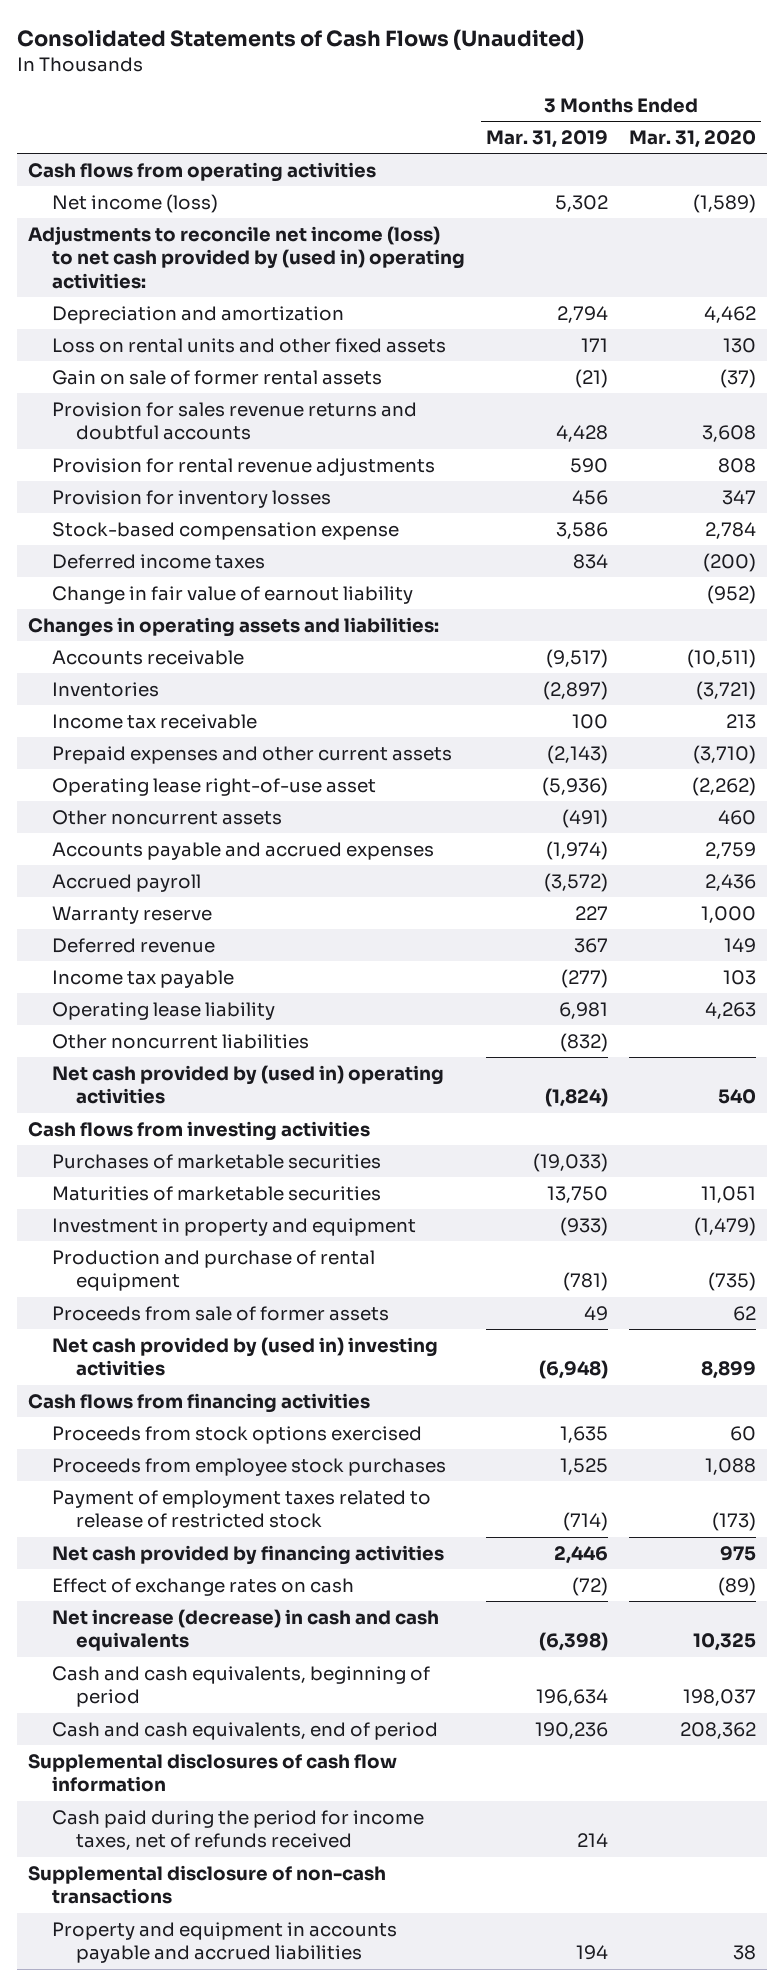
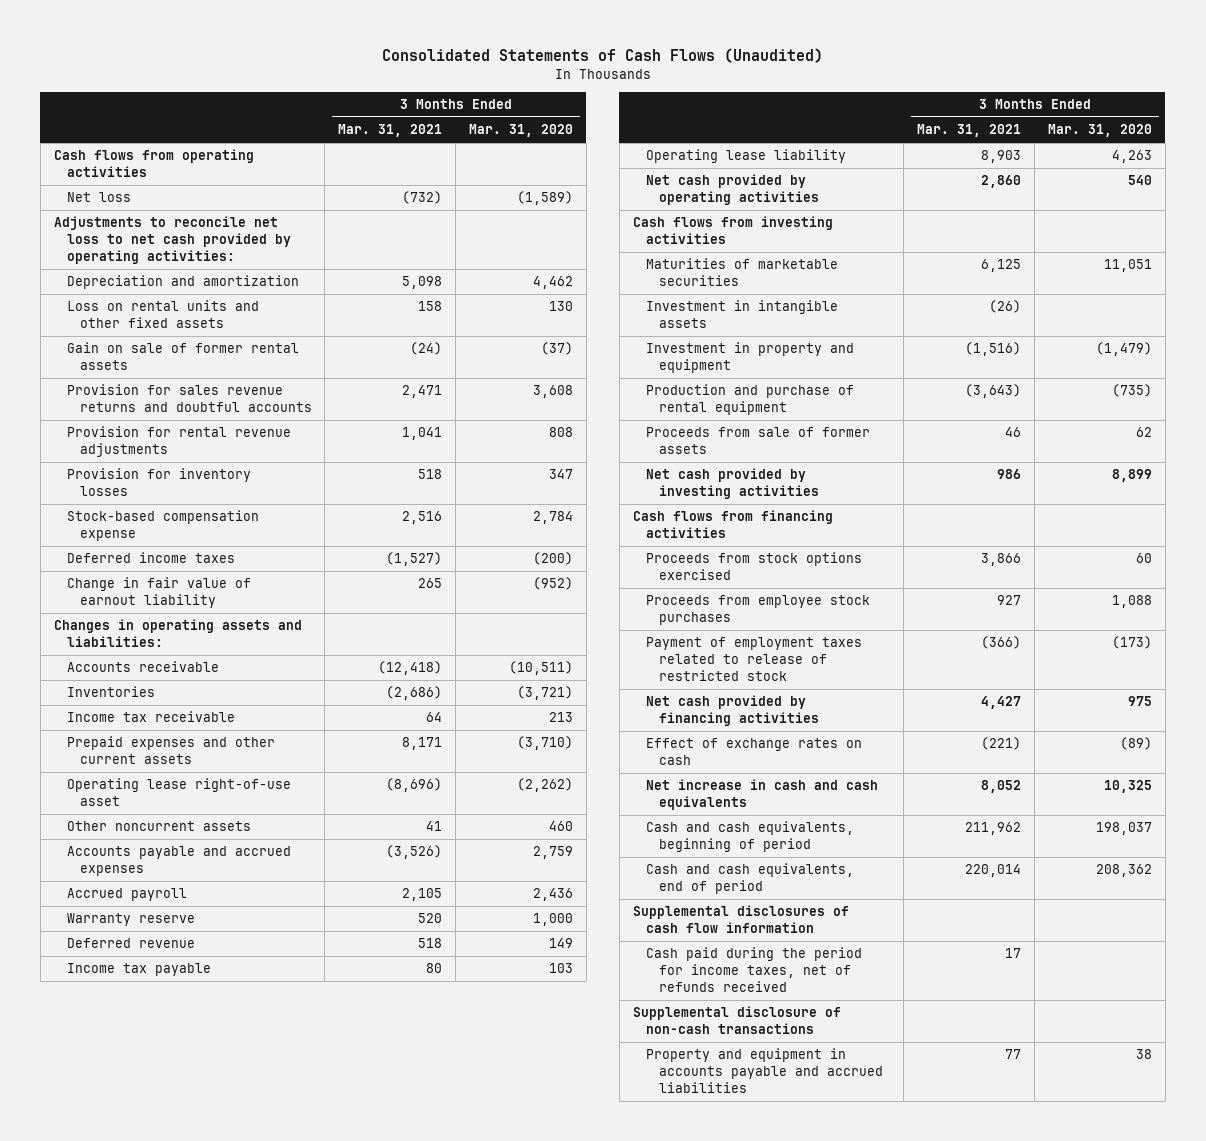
[486,129,609,148] Mar. 31, 2019 -> none
none -> [338,124,443,138] Mar. 31, 2021
[52,193,219,213] Net income (loss) -> [66,192,131,203] Net loss
[27,225,466,289] Adjustments to reconcile net income (loss) to net cash provided by (used in) operating activities: -> [53,216,291,265] Adjustments to reconcile net loss to net cash provided by operating activities:
[52,1033,310,1049] Other noncurrent liabilities -> none
[52,1064,445,1105] Net cash provided by (used in) operating activities -> [645,174,819,206] Net cash provided by operating activities
[52,1153,382,1169] Purchases of marketable securities -> none
none -> [645,300,838,329] Investment in intangible assets
[52,1336,439,1377] Net cash provided by (used in) investing activities -> [645,468,819,500] Net cash provided by investing activities
[52,1608,440,1652] Net increase (decrease) in cash and cash equivalents -> [645,779,878,811] Net increase in cash and cash equivalents

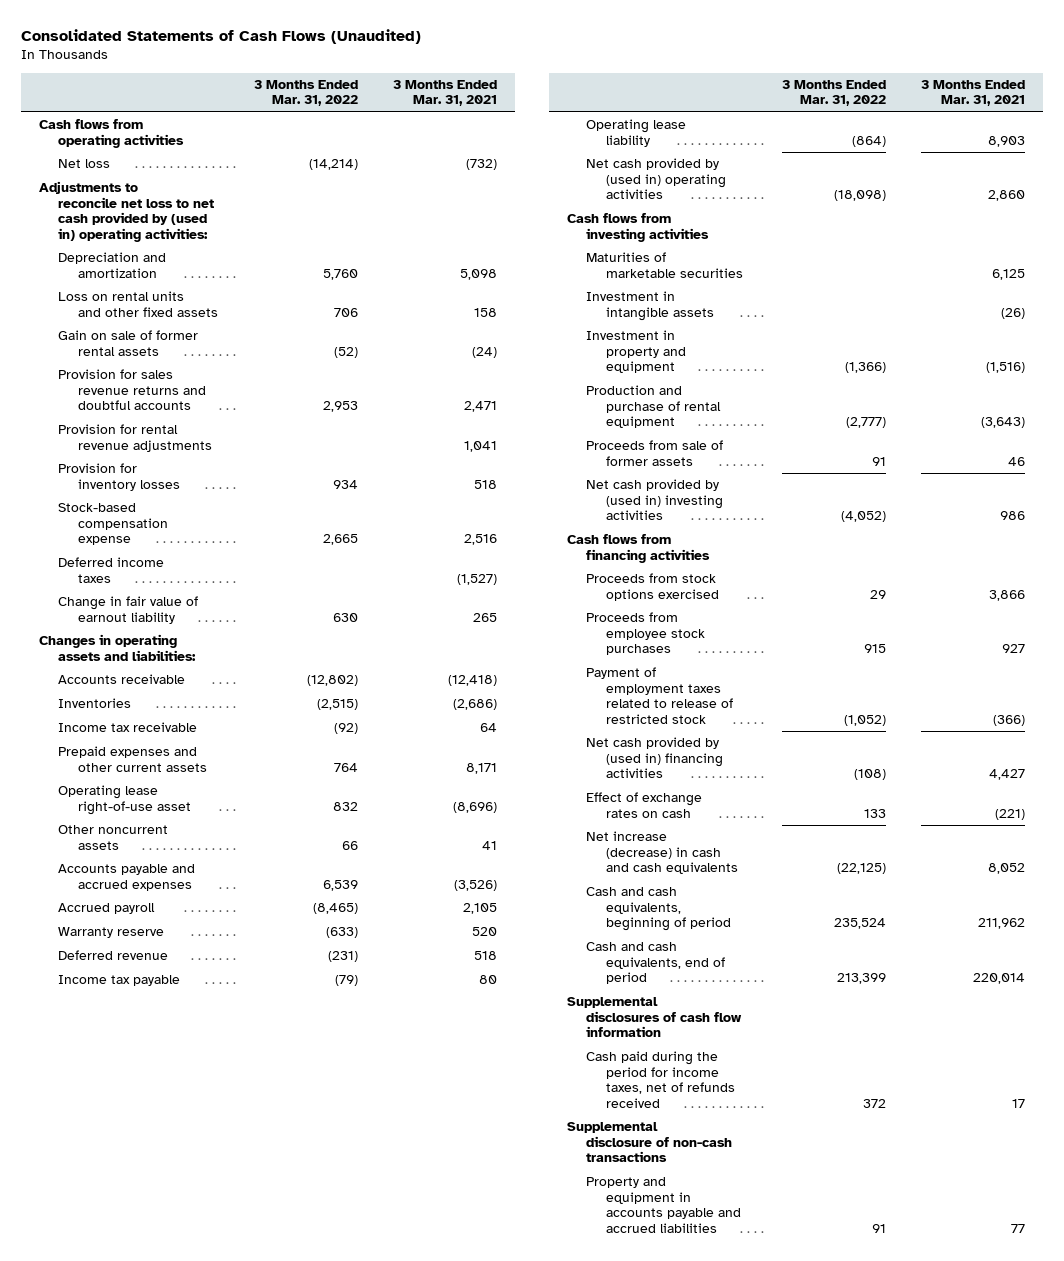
[468,124,573,138] Mar. 31, 2020 -> none
none -> [253,79,358,107] 3 Months Ended Mar. 31, 2022
[53,216,291,265] Adjustments to reconcile net loss to net cash provided by operating activities: -> [38,181,215,243] Adjustments to reconcile net loss to net cash provided by (used in) operating activities:
[645,174,819,206] Net cash provided by operating activities -> [586,158,726,200] Net cash provided by (used in) operating activities
[645,468,819,500] Net cash provided by investing activities -> [586,479,723,521] Net cash provided by (used in) investing activities
[645,695,819,727] Net cash provided by financing activities -> [586,737,723,779] Net cash provided by (used in) financing activities
[645,779,878,811] Net increase in cash and cash equivalents -> [586,831,738,875] Net increase (decrease) in cash and cash equivalents

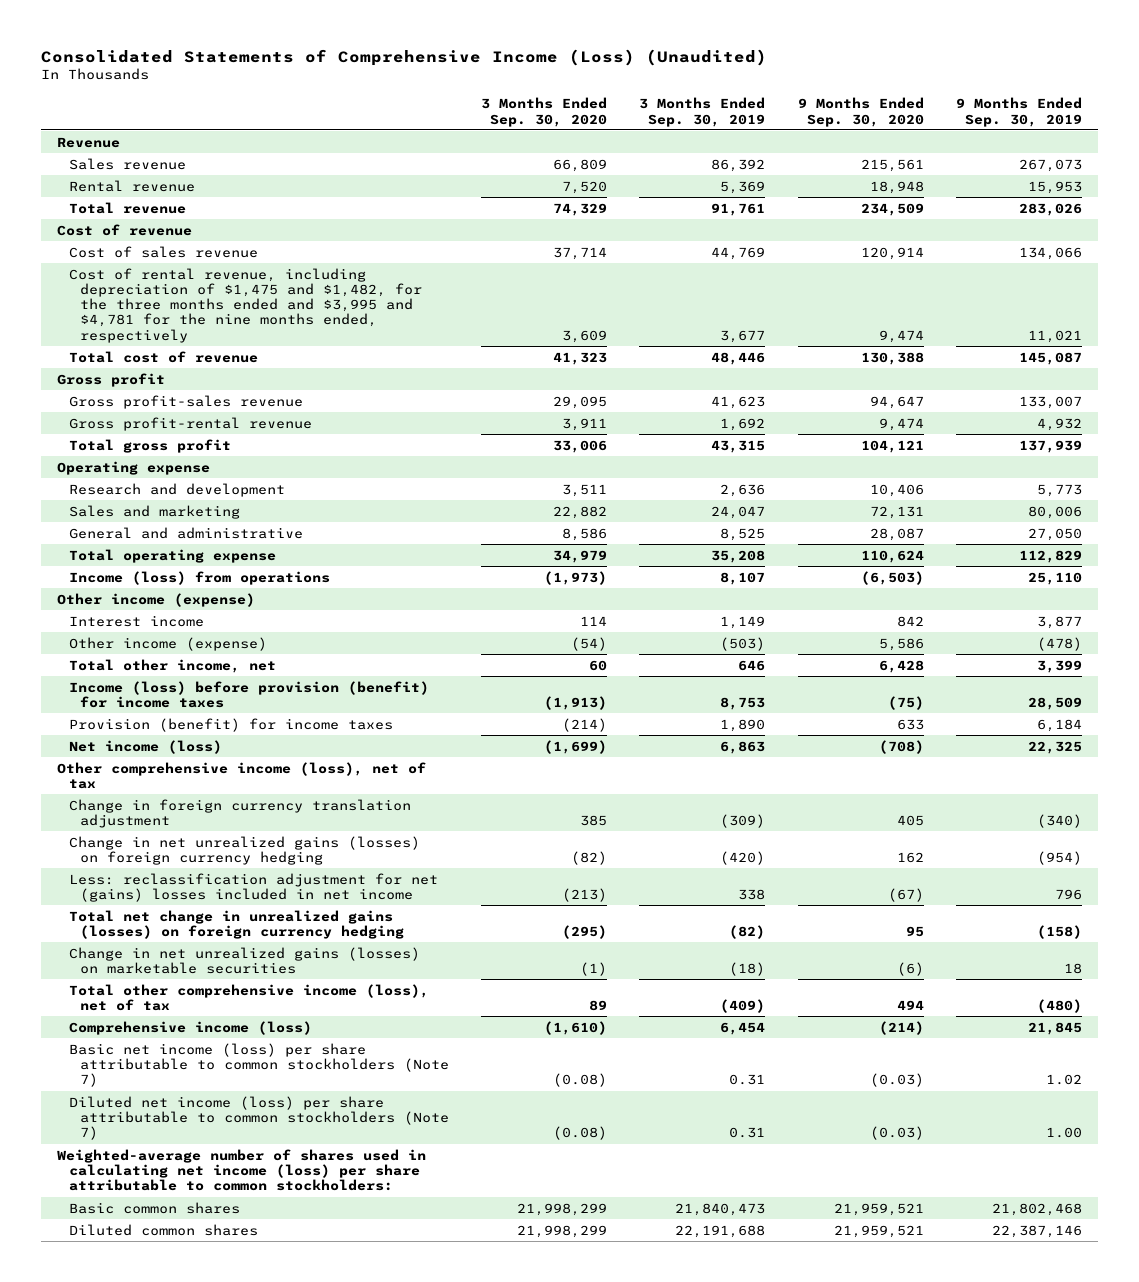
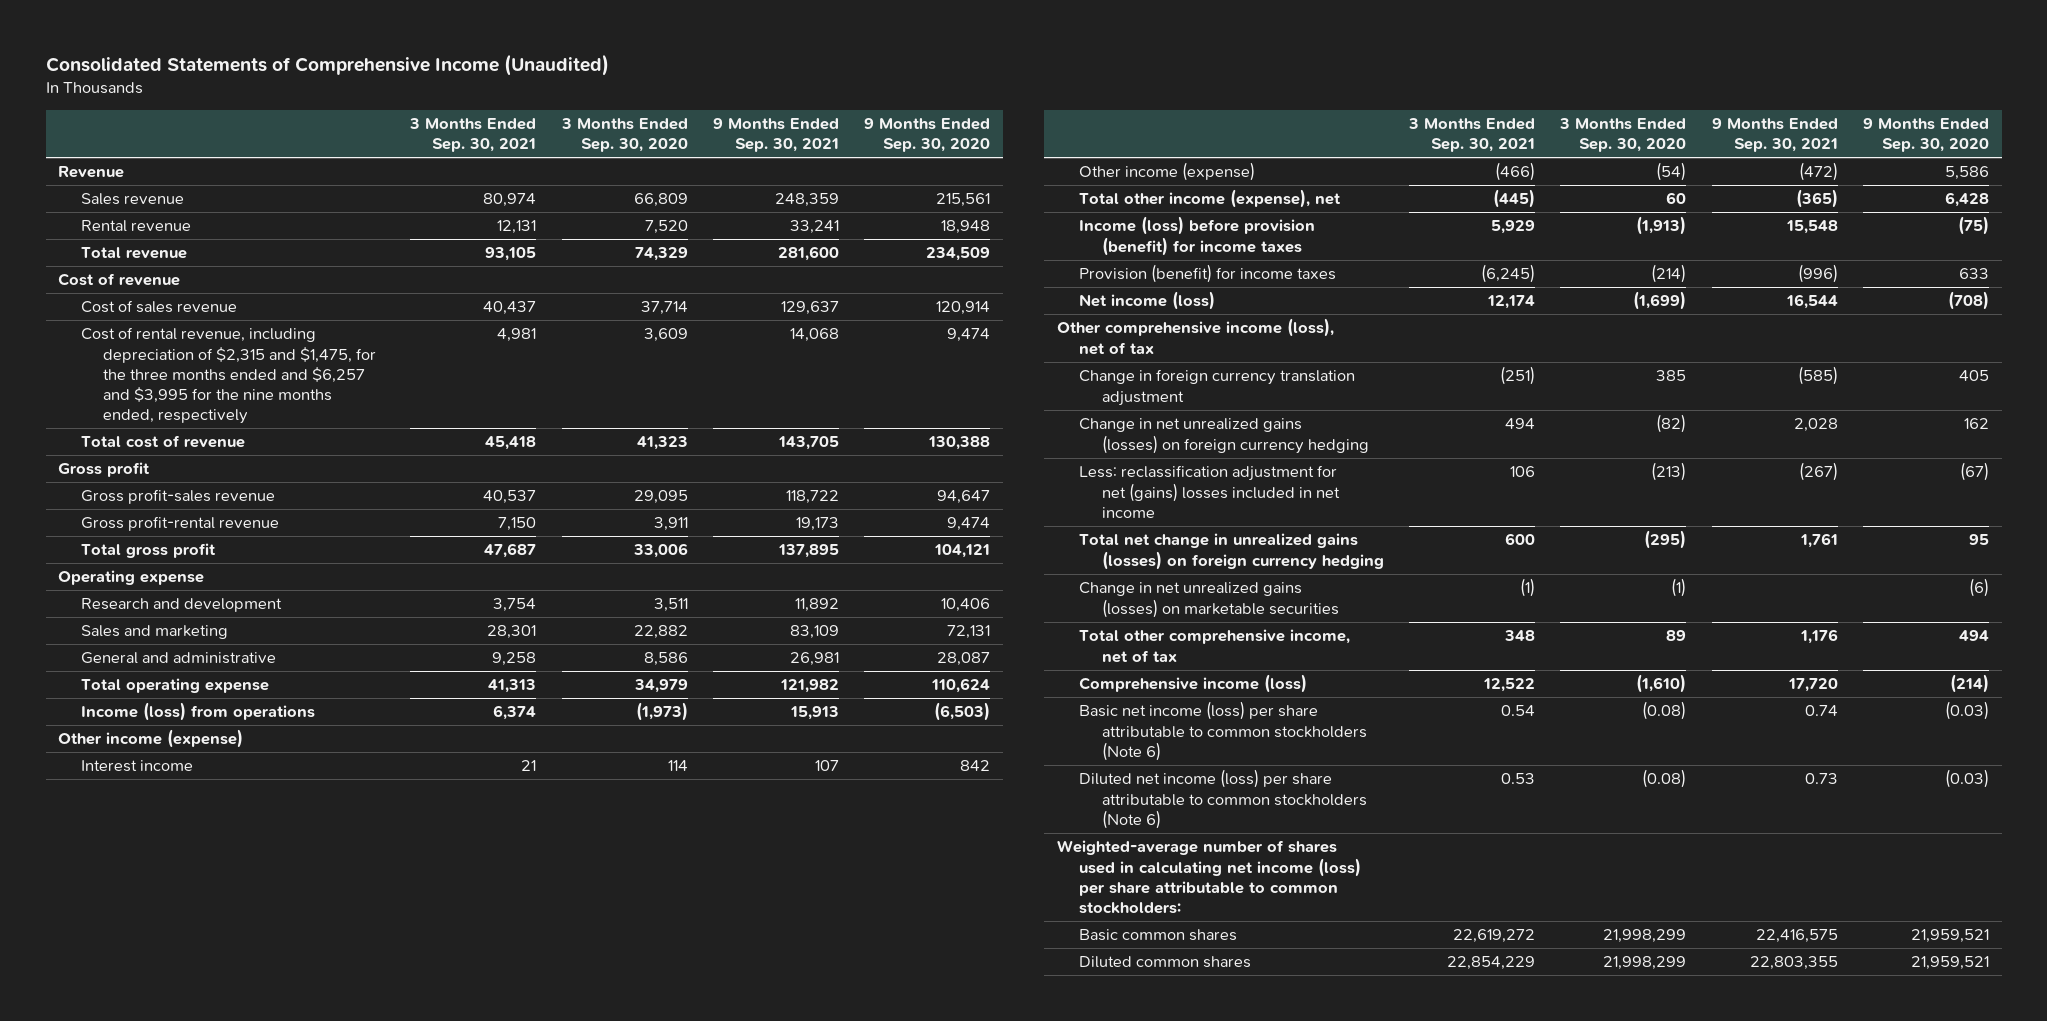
[40,48,767,66] Consolidated Statements of Comprehensive Income (Loss) (Unaudited) -> [45,54,609,77] Consolidated Statements of Comprehensive Income (Unaudited)
[639,97,766,127] 3 Months Ended Sep. 30, 2019 -> none
[955,97,1082,127] 9 Months Ended Sep. 30, 2019 -> none
none -> [409,118,537,153] 3 Months Ended Sep. 30, 2021
none -> [713,118,840,153] 9 Months Ended Sep. 30, 2021
[68,267,423,343] Cost of rental revenue, including depreciation of $1,475 and $1,482, for the three months ended and $3,995 and $4,781 for the nine months ended, respectively -> [80,327,377,425] Cost of rental revenue, including depreciation of $2,315 and $1,475, for the three months ended and $6,257 and $3,995 for the nine months ended, respectively
[68,658,276,673] Total other income, net -> [1079,189,1342,209] Total other income (expense), net
[68,983,429,1011] Total other comprehensive income (loss), net of tax -> [1079,629,1351,663] Total other comprehensive income, net of tax
[68,1042,450,1088] Basic net income (loss) per share attributable to common stockholders (Note 7) -> [1079,701,1367,761] Basic net income (loss) per share attributable to common stockholders (Note 6)
[68,1095,450,1141] Diluted net income (loss) per share attributable to common stockholders (Note 7) -> [1079,769,1367,829] Diluted net income (loss) per share attributable to common stockholders (Note 6)

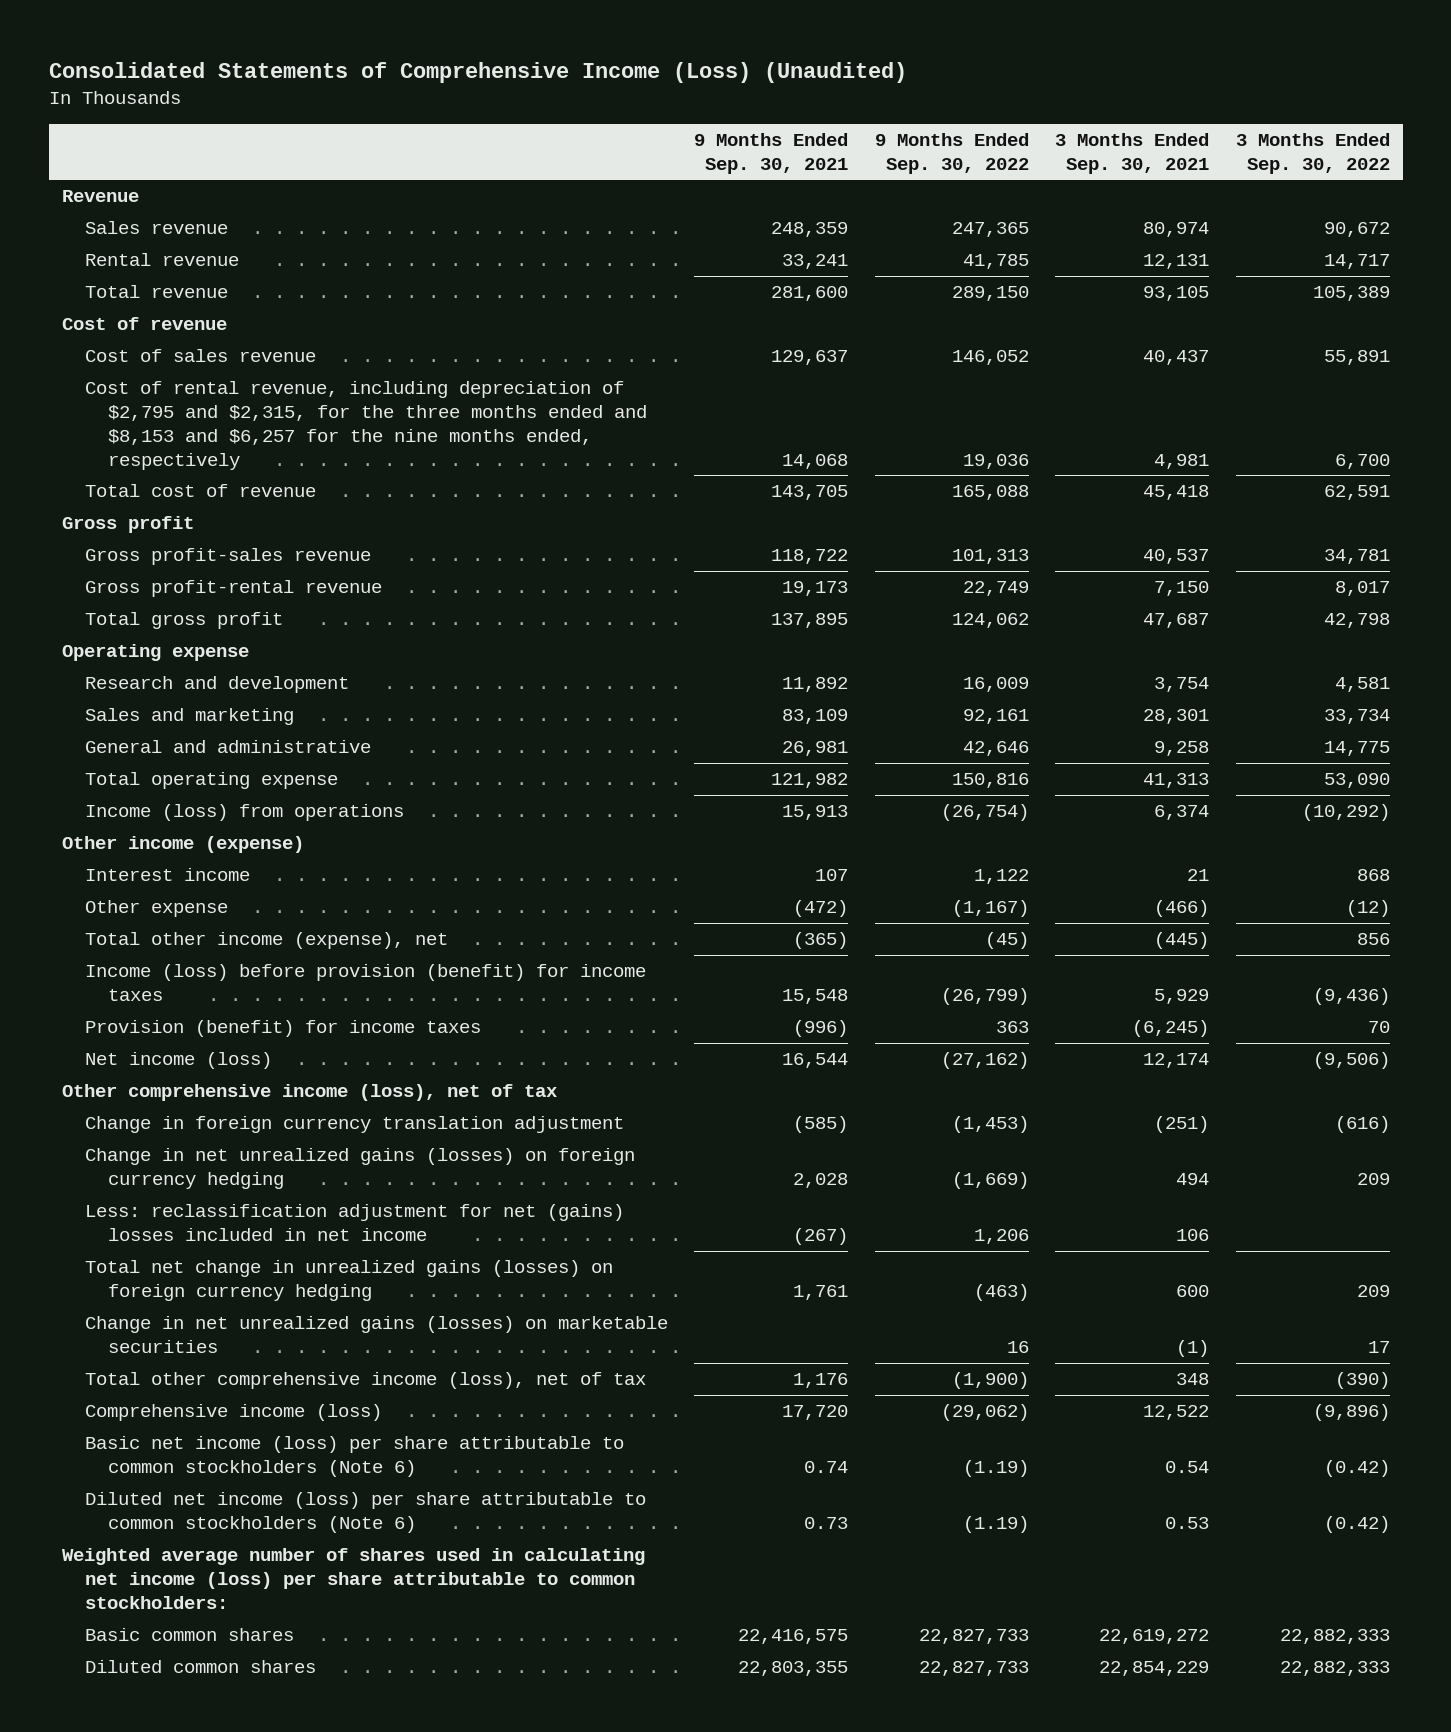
[45,54,609,77] Consolidated Statements of Comprehensive Income (Unaudited) -> [48,62,907,84] Consolidated Statements of Comprehensive Income (Loss) (Unaudited)
[560,118,688,153] 3 Months Ended Sep. 30, 2020 -> none
[864,118,991,153] 9 Months Ended Sep. 30, 2020 -> none
none -> [874,132,1029,174] 9 Months Ended Sep. 30, 2022
none -> [1235,132,1390,174] 3 Months Ended Sep. 30, 2022
[80,327,377,425] Cost of rental revenue, including depreciation of $2,315 and $1,475, for the three months ended and $6,257 and $3,995 for the nine months ended, respectively -> [84,381,647,470] Cost of rental revenue, including depreciation of $2,795 and $2,315, for the three months ended and $8,153 and $6,257 for the nine months ended, respectively
[1079,162,1256,182] Other income (expense) -> [84,900,228,918] Other expense
[1079,629,1351,663] Total other comprehensive income, net of tax -> [84,1372,646,1390] Total other comprehensive income (loss), net of tax
[1056,840,1362,914] Weighted-average number of shares used in calculating net income (loss) per share attributable to common stockholders: -> [61,1548,645,1609] Weighted average number of shares used in calculating net income (loss) per share attributable to common stockholders:

